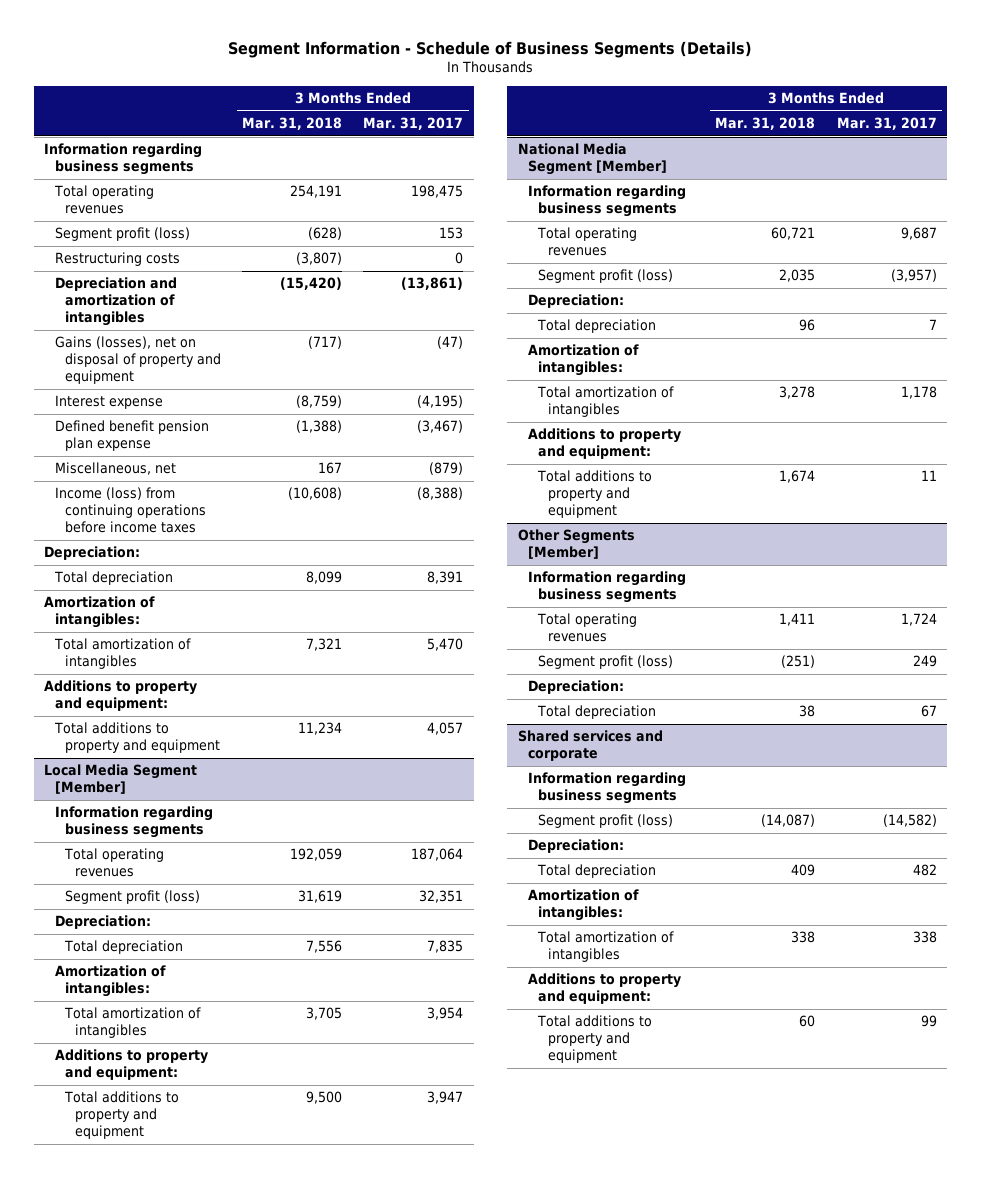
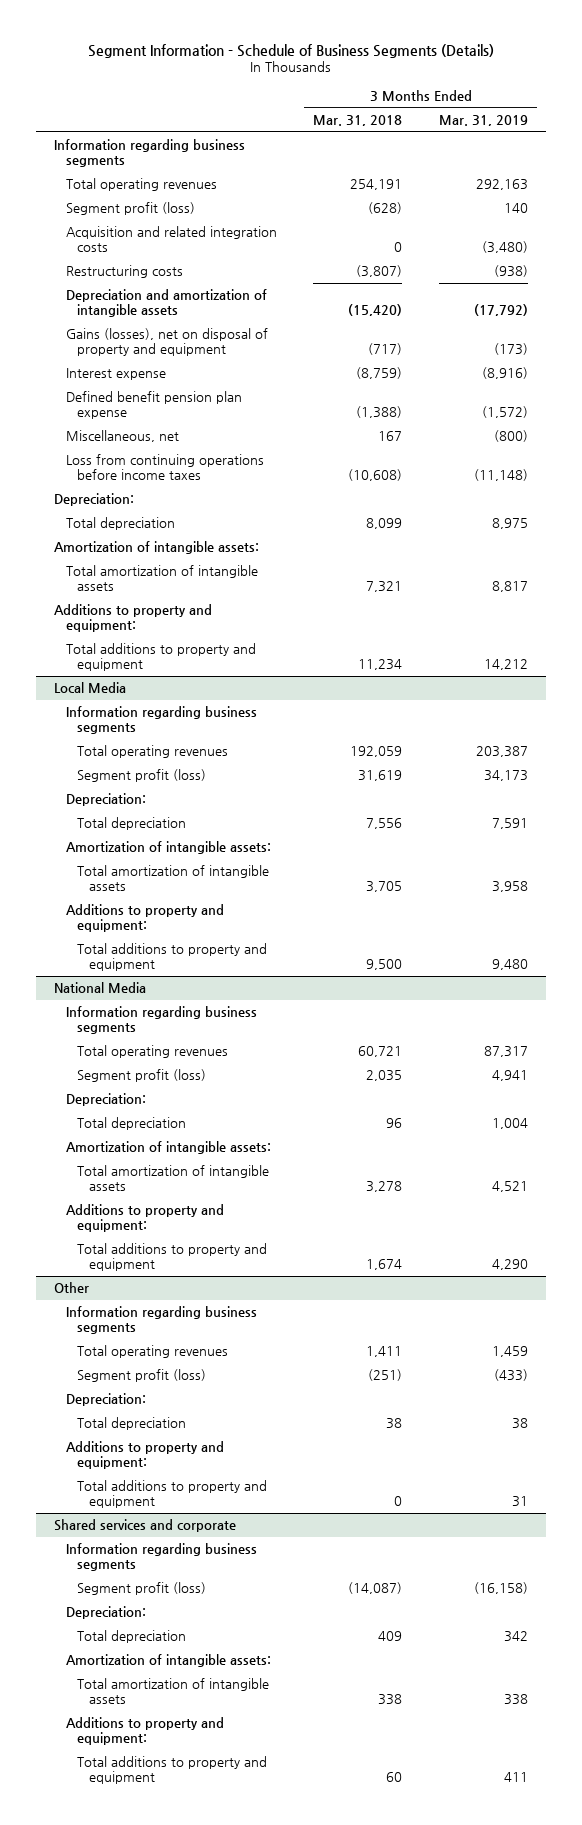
[363,116,464,130] Mar. 31, 2017 -> none
none -> [439,115,529,127] Mar. 31, 2019
none -> [65,226,277,253] Acquisition and related integration costs
[54,277,177,326] Depreciation and amortization of intangibles -> [65,289,267,318] Depreciation and amortization of intangible assets
[54,487,206,533] Income (loss) from continuing operations before income taxes -> [65,454,264,481] Loss from continuing operations before income taxes
[44,596,156,629] Amortization of intangibles: -> [54,541,260,555] Amortization of intangible assets:
[53,638,191,670] Total amortization of intangibles -> [65,565,258,592] Total amortization of intangible assets
[44,764,198,795] Local Media Segment [Member] -> [54,682,127,694] Local Media
[54,965,166,998] Amortization of intangibles: -> [65,841,271,855] Amortization of intangible assets:
[63,1007,201,1039] Total amortization of intangibles -> [77,865,270,892] Total amortization of intangible assets
[517,143,667,176] National Media Segment [Member] -> [54,982,147,994] National Media
[527,344,639,377] Amortization of intangibles: -> [65,1141,271,1155] Amortization of intangible assets:
[536,386,674,418] Total amortization of intangibles -> [77,1165,270,1192] Total amortization of intangible assets
[517,529,635,560] Other Segments [Member] -> [54,1282,90,1294] Other
none -> [65,1441,224,1470] Additions to property and equipment:
none -> [77,1480,268,1509] Total additions to property and equipment
[527,889,639,922] Amortization of intangibles: -> [65,1654,271,1668] Amortization of intangible assets:
[536,931,674,963] Total amortization of intangibles -> [77,1678,270,1705] Total amortization of intangible assets

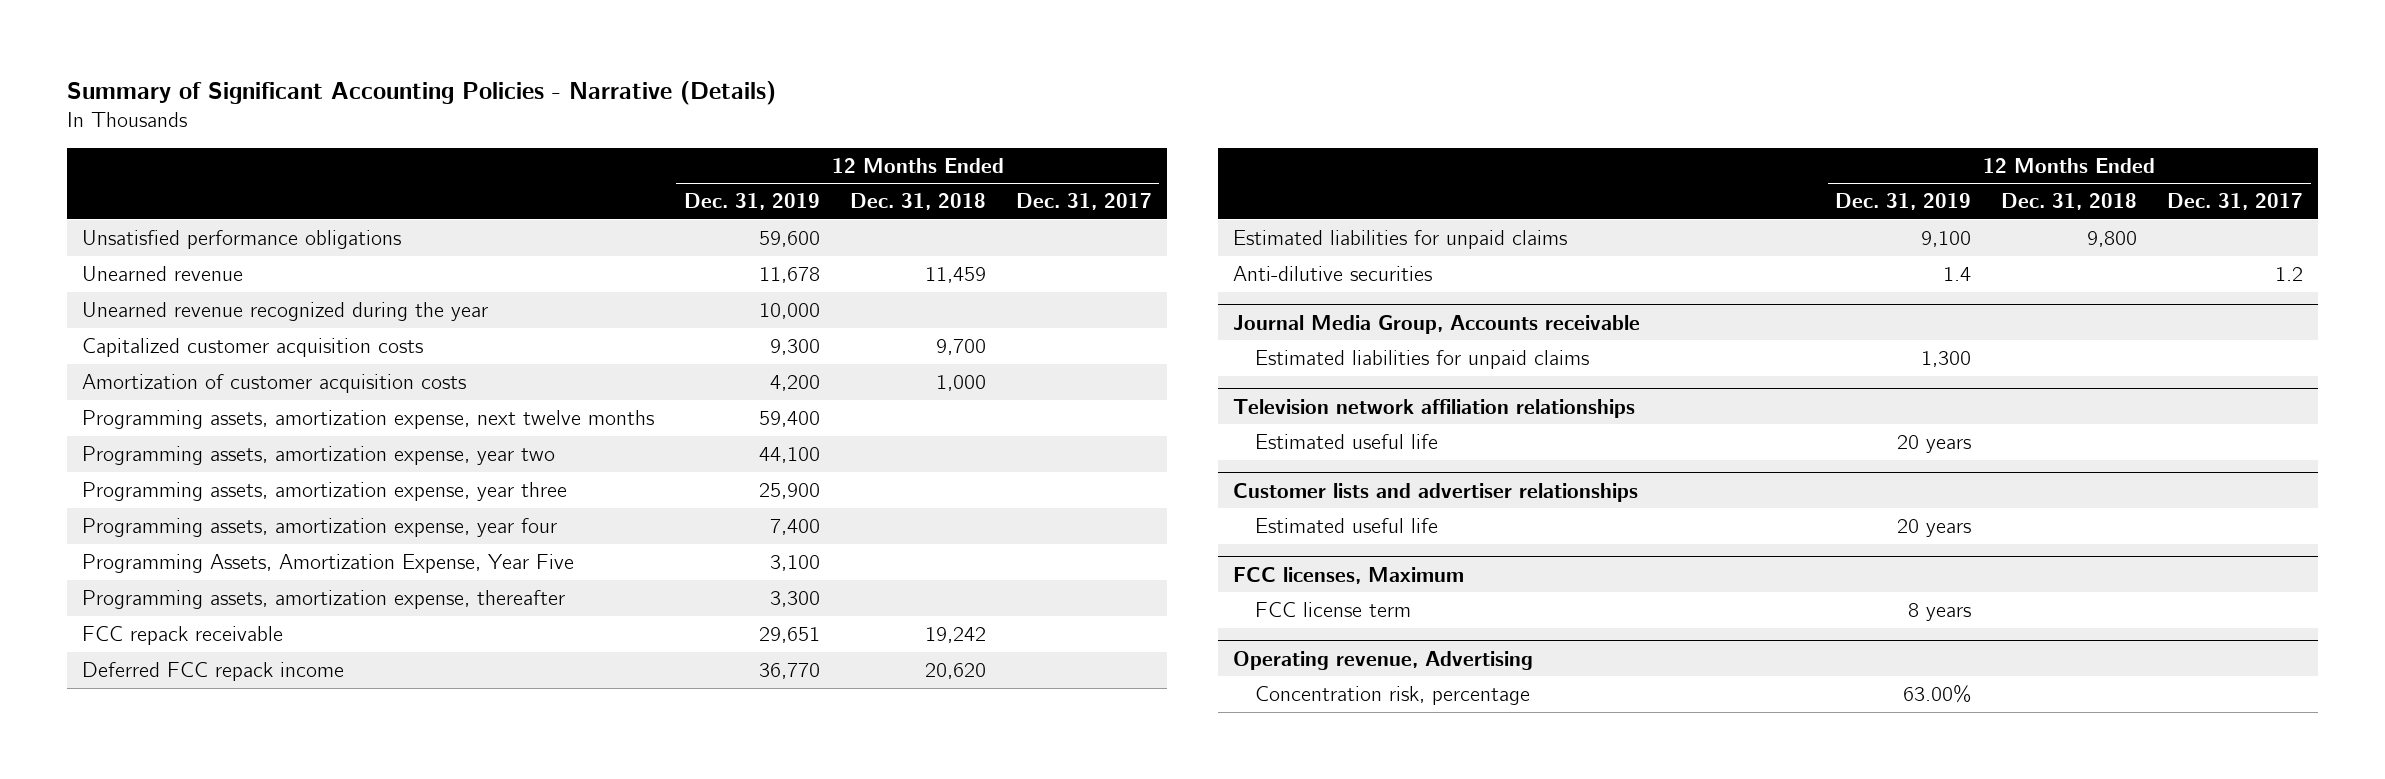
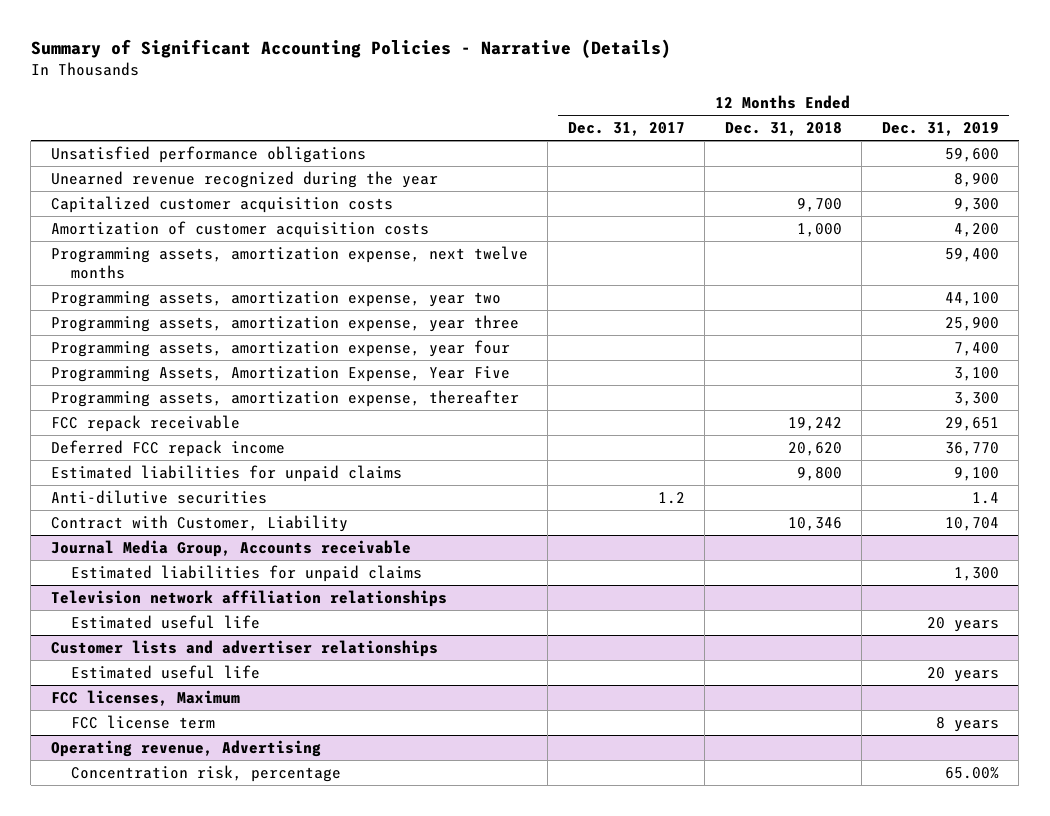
[81,265,243,281] Unearned revenue -> none
[758,302,820,319] 10,000 -> [953,172,999,187] 8,900
none -> [50,514,348,532] Contract with Customer, Liability
[1903,684,1972,703] 63.00% -> [944,766,999,779] 65.00%

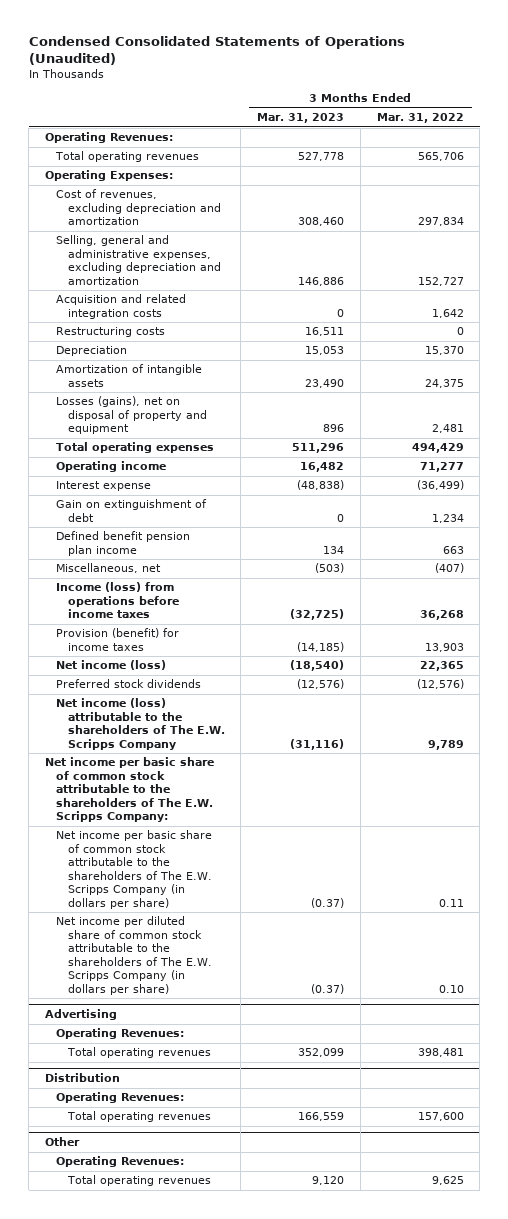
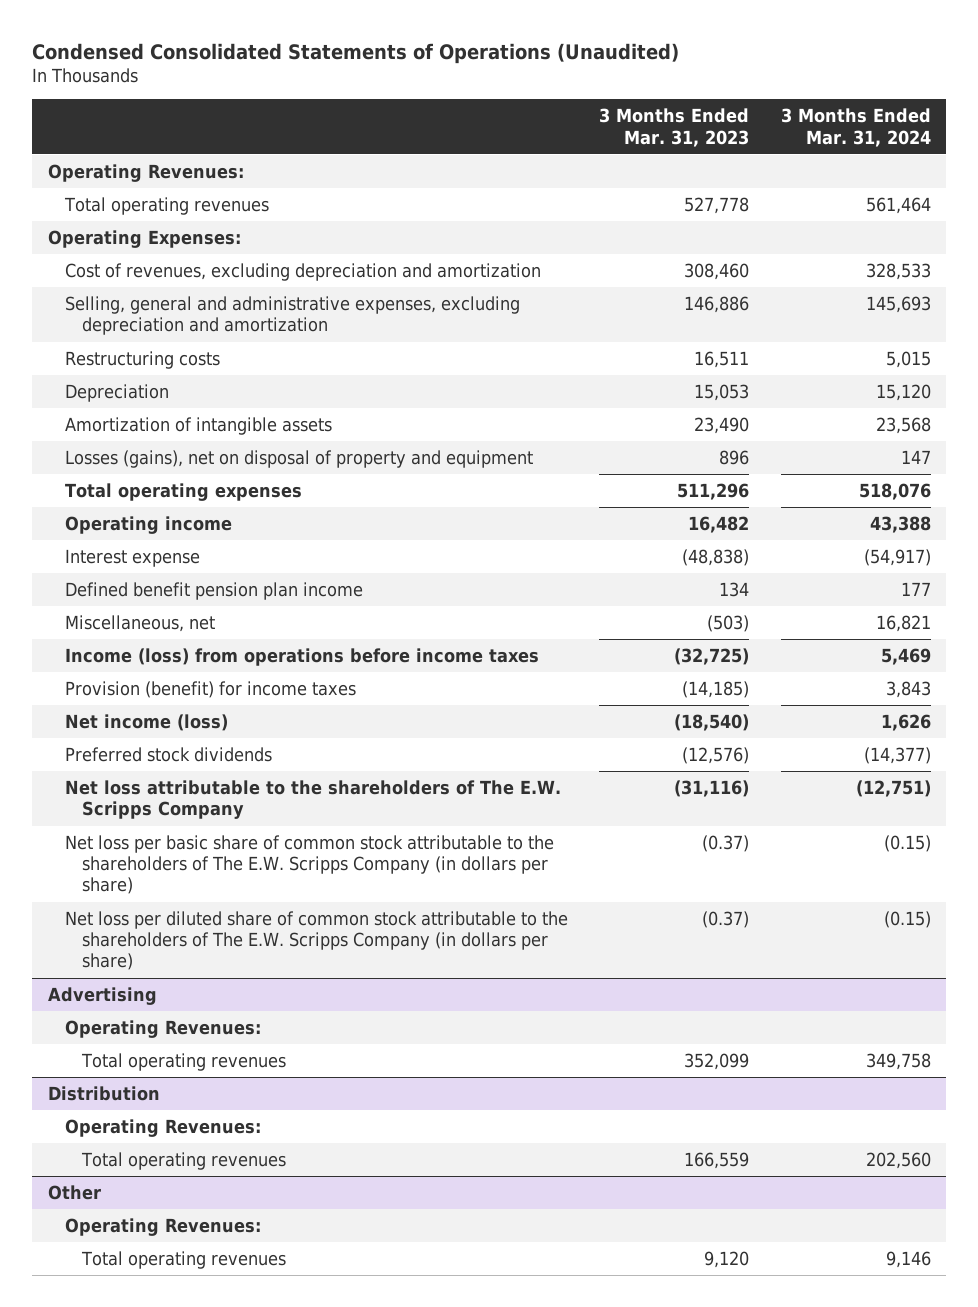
[376,113,464,124] Mar. 31, 2022 -> none
none -> [780,108,931,147] 3 Months Ended Mar. 31, 2024
[56,294,187,319] Acquisition and related integration costs -> none
[56,499,208,522] Gain on extinguishment of debt -> none
[44,757,214,823] Net income per basic share of common stock attributable to the shareholders of The E.W. Scripps Company: -> none
[56,698,225,750] Net income (loss) attributable to the shareholders of The E.W. Scripps Company -> [64,780,561,820] Net loss attributable to the shareholders of The E.W. Scripps Company
[56,830,213,909] Net income per basic share of common stock attributable to the shareholders of The E.W. Scripps Company (in dollars per share) -> [64,835,554,895] Net loss per basic share of common stock attributable to the shareholders of The E.W. Scripps Company (in dollars per share)
[56,916,212,995] Net income per diluted share of common stock attributable to the shareholders of The E.W. Scripps Company (in dollars per share) -> [64,911,568,971] Net loss per diluted share of common stock attributable to the shareholders of The E.W. Scripps Company (in dollars per share)

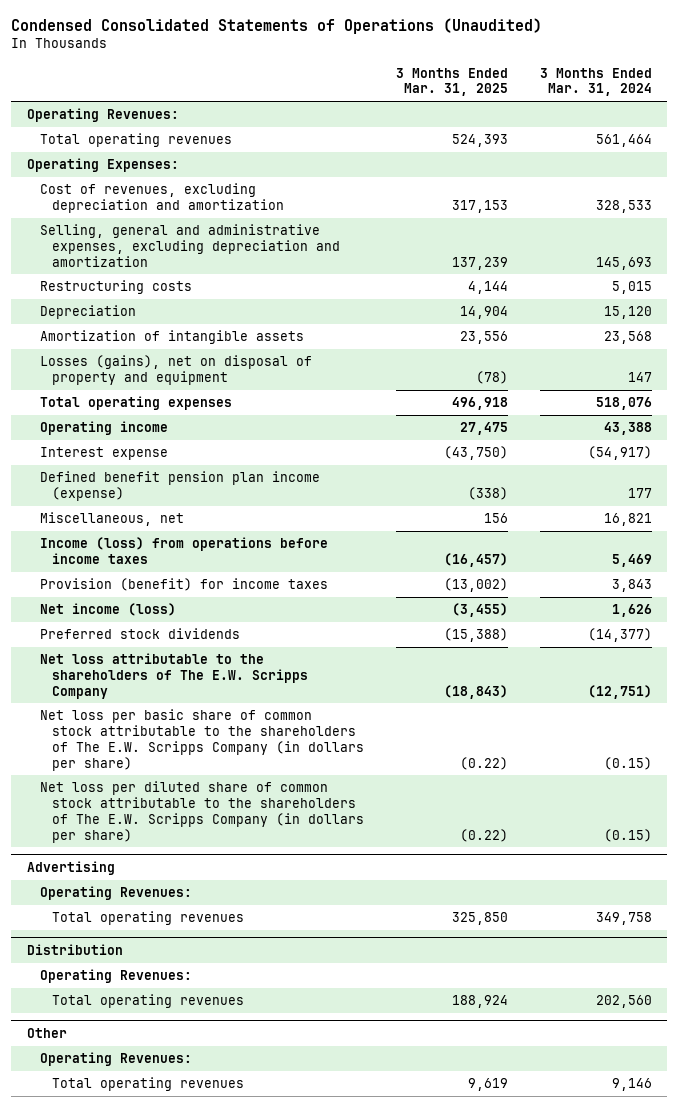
[599,108,750,147] 3 Months Ended Mar. 31, 2023 -> none
none -> [395,67,508,97] 3 Months Ended Mar. 31, 2025
[64,582,363,601] Defined benefit pension plan income -> [39,471,320,501] Defined benefit pension plan income (expense)

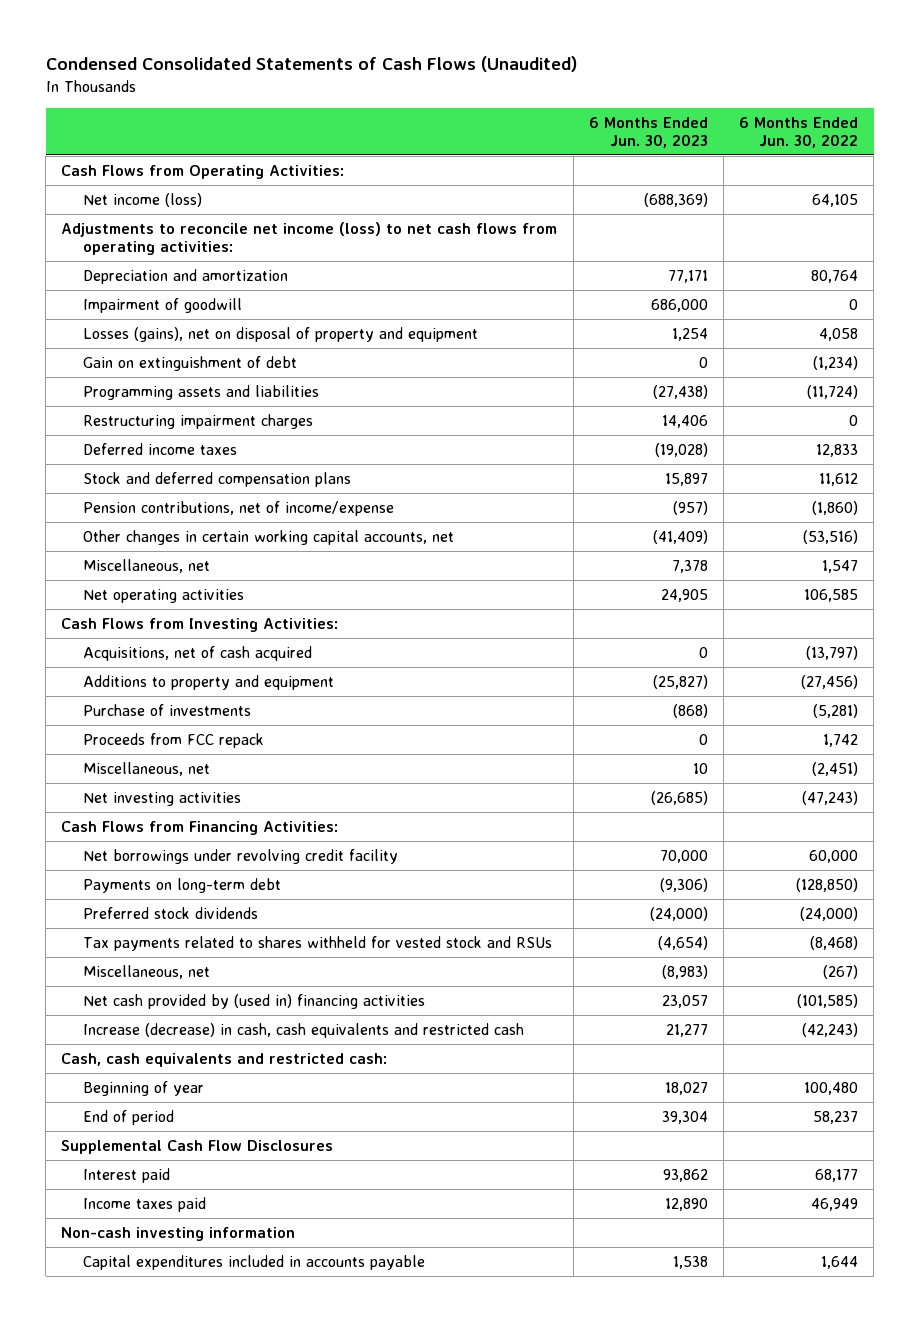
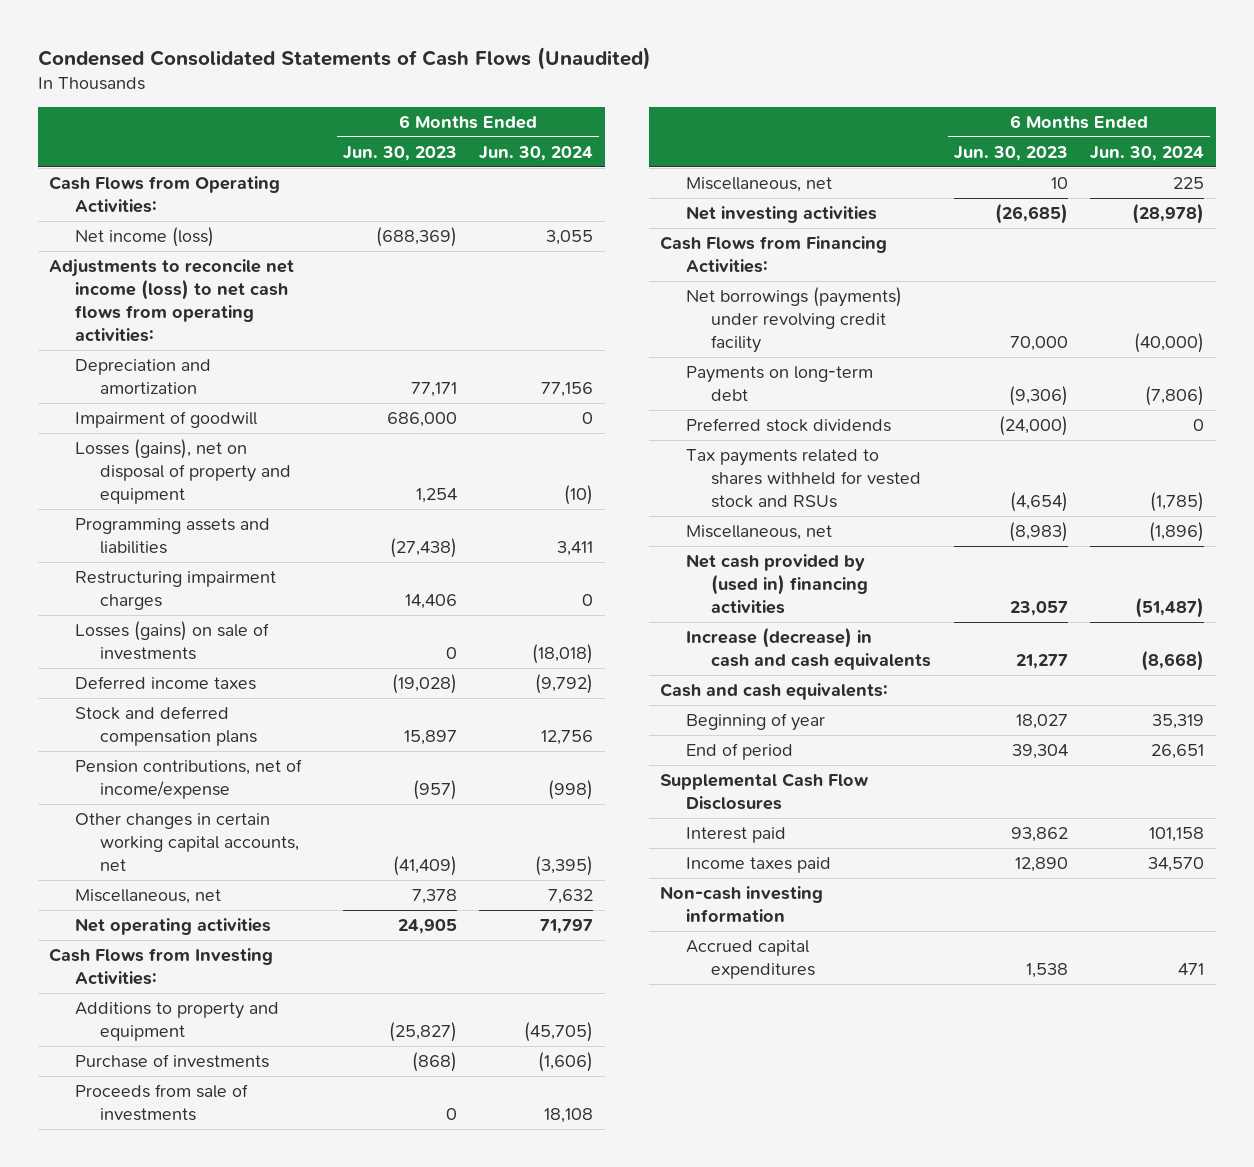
[739,116,859,149] 6 Months Ended Jun. 30, 2022 -> none
none -> [479,145,594,161] Jun. 30, 2024
[83,355,298,371] Gain on extinguishment of debt -> none
none -> [74,620,269,660] Losses (gains) on sale of investments
[83,645,313,661] Acquisitions, net of cash acquired -> none
[83,732,265,748] Proceeds from FCC repack -> none
none -> [74,1083,248,1121] Proceeds from sale of investments
[83,848,399,864] Net borrowings under revolving credit facility -> [685,286,902,353] Net borrowings (payments) under revolving credit facility
[83,1022,525,1038] Increase (decrease) in cash, cash equivalents and restricted cash -> [685,626,931,670] Increase (decrease) in cash and cash equivalents
[61,1052,388,1067] Cash, cash equivalents and restricted cash: -> [660,682,889,700] Cash and cash equivalents:
[83,1254,426,1270] Capital expenditures included in accounts payable -> [685,939,815,979] Accrued capital expenditures

